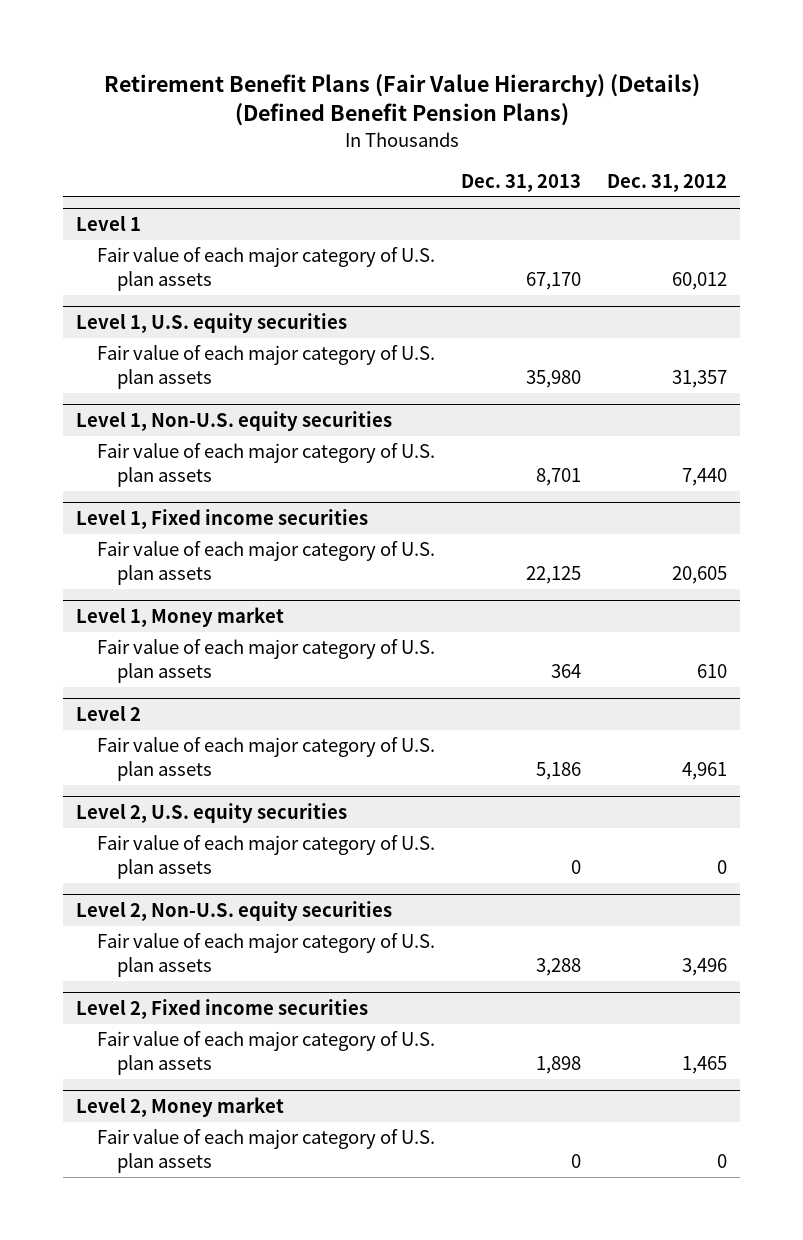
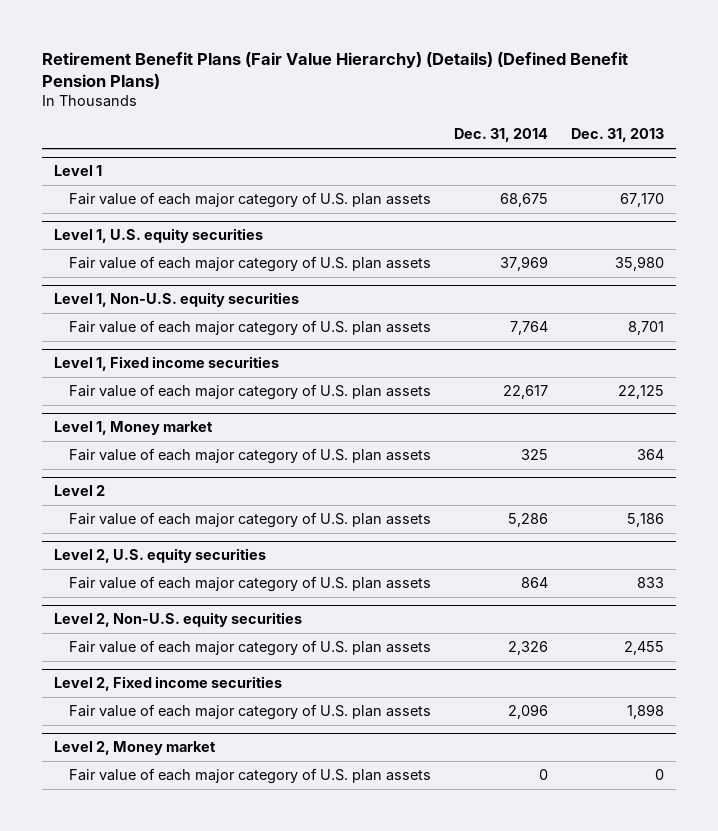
[607,173,728,192] Dec. 31, 2012 -> none
none -> [453,128,548,143] Dec. 31, 2014
[570,859,581,874] 0 -> [637,577,665,589] 833
[535,957,581,976] 3,288 -> [624,641,665,656] 2,455

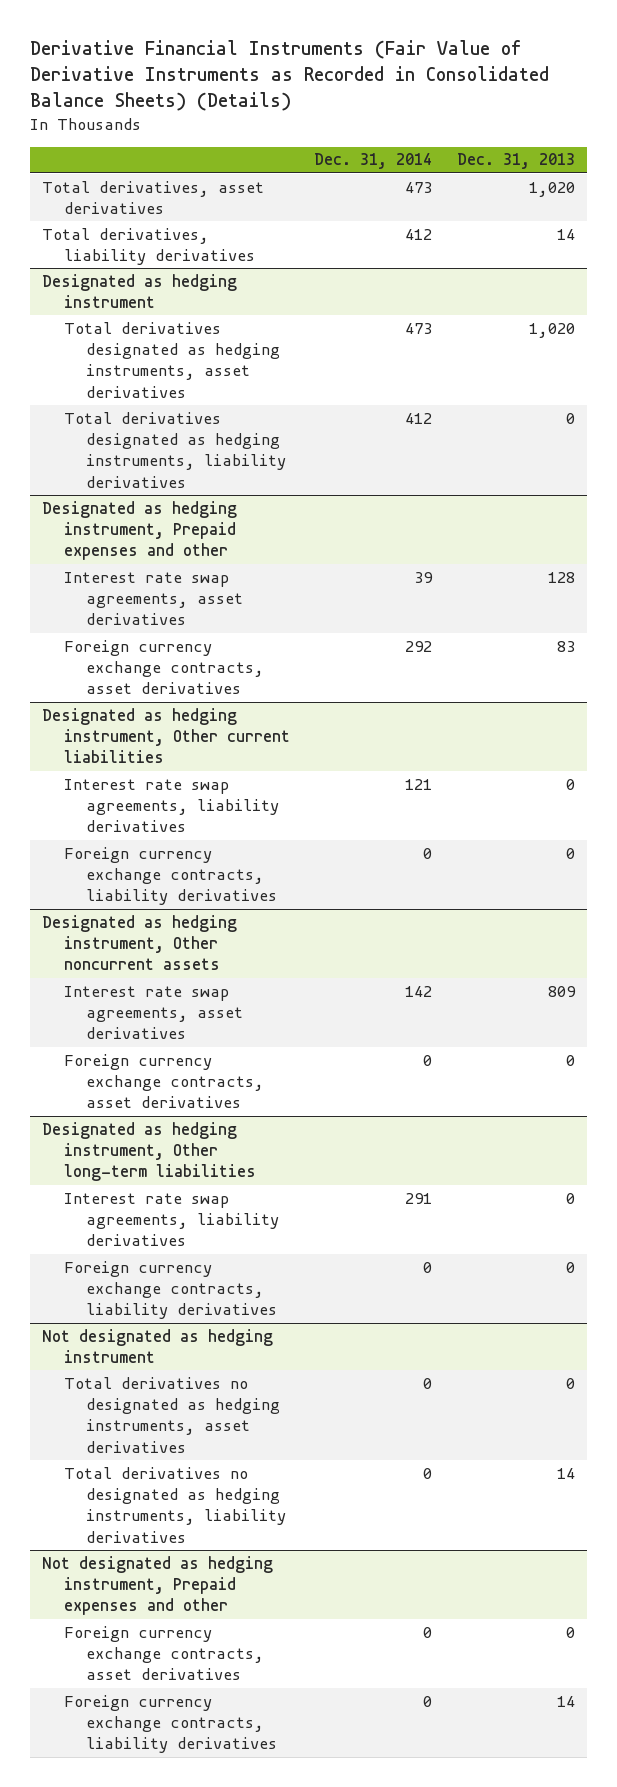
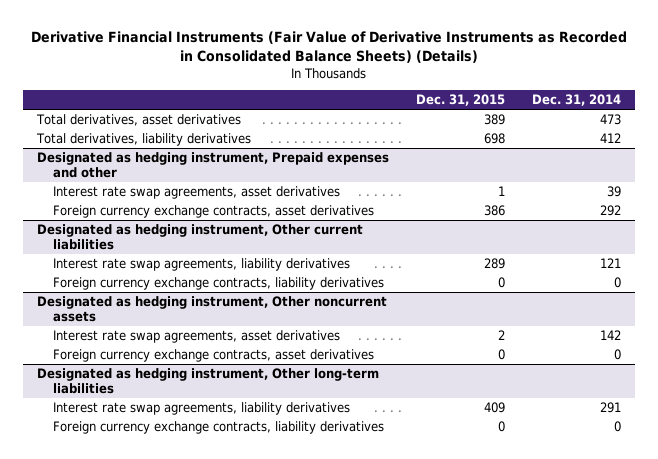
[456,153,575,170] Dec. 31, 2013 -> none
none -> [415,94,505,107] Dec. 31, 2015
[41,273,237,309] Designated as hedging instrument -> none
[63,321,281,398] Total derivatives designated as hedging instruments, asset derivatives -> none
[63,411,287,488] Total derivatives designated as hedging instruments, liability derivatives -> none
[41,1328,273,1364] Not designated as hedging instrument -> none
[63,1376,281,1453] Total derivatives no designated as hedging instruments, asset derivatives -> none
[63,1466,287,1543] Total derivatives no designated as hedging instruments, liability derivatives -> none
[41,1555,273,1616] Not designated as hedging instrument, Prepaid expenses and other -> none
[63,1625,265,1681] Foreign currency exchange contracts, asset derivatives -> none
[63,1694,278,1754] Foreign currency exchange contracts, liability derivatives -> none

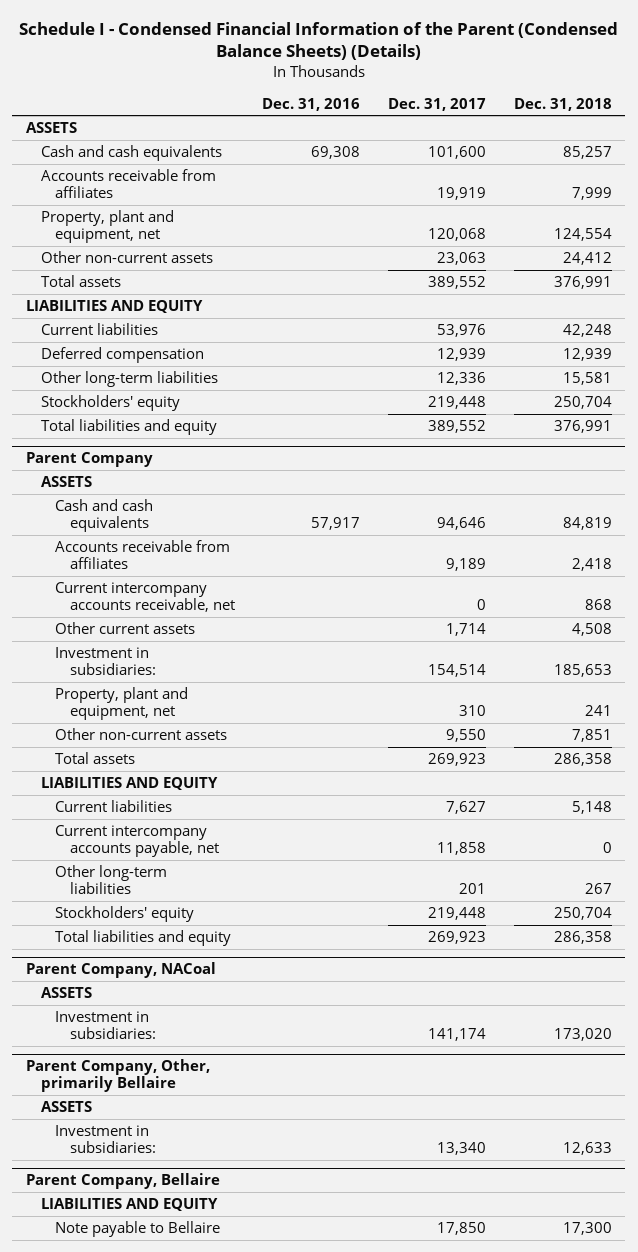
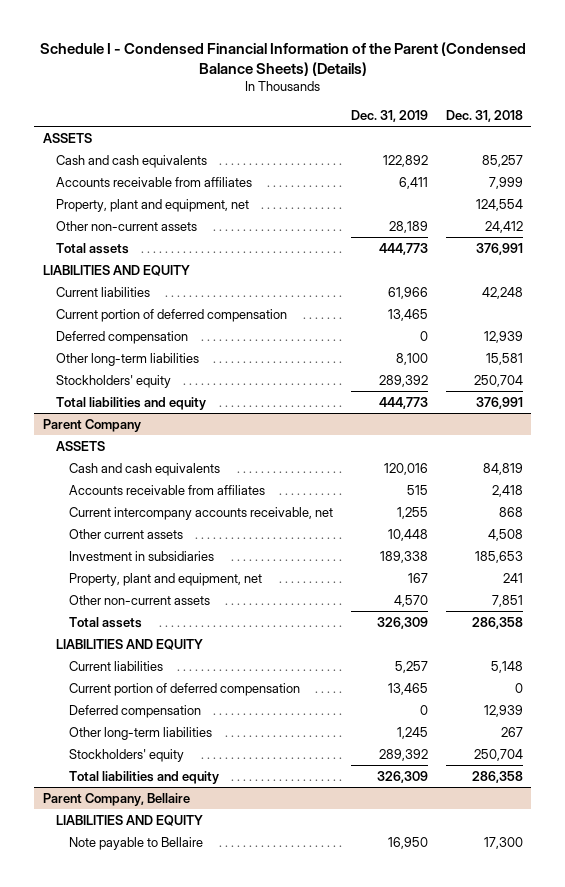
[262,97,361,111] Dec. 31, 2016 -> none
[388,97,487,111] Dec. 31, 2017 -> none
none -> [350,109,428,122] Dec. 31, 2019
none -> [55,308,287,322] Current portion of deferred compensation
[55,647,156,675] Investment in subsidiaries: -> [69,550,215,561] Investment in subsidiaries
[55,825,219,857] Current intercompany accounts payable, net -> none
none -> [69,682,301,696] Current portion of deferred compensation
none -> [69,704,202,718] Deferred compensation
[26,962,217,979] Parent Company, NACoal -> none
[40,987,92,999] ASSETS -> none
[55,1011,156,1039] Investment in subsidiaries: -> none
[26,1059,211,1093] Parent Company, Other, primarily Bellaire -> none
[40,1101,92,1113] ASSETS -> none
[55,1125,156,1153] Investment in subsidiaries: -> none

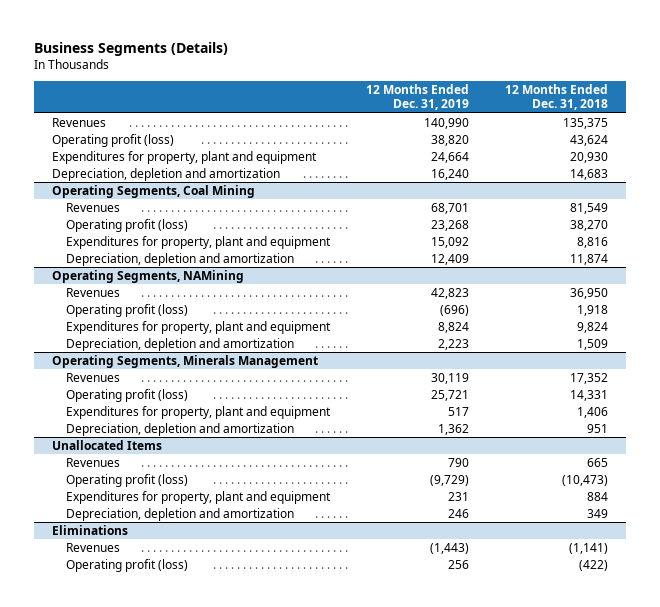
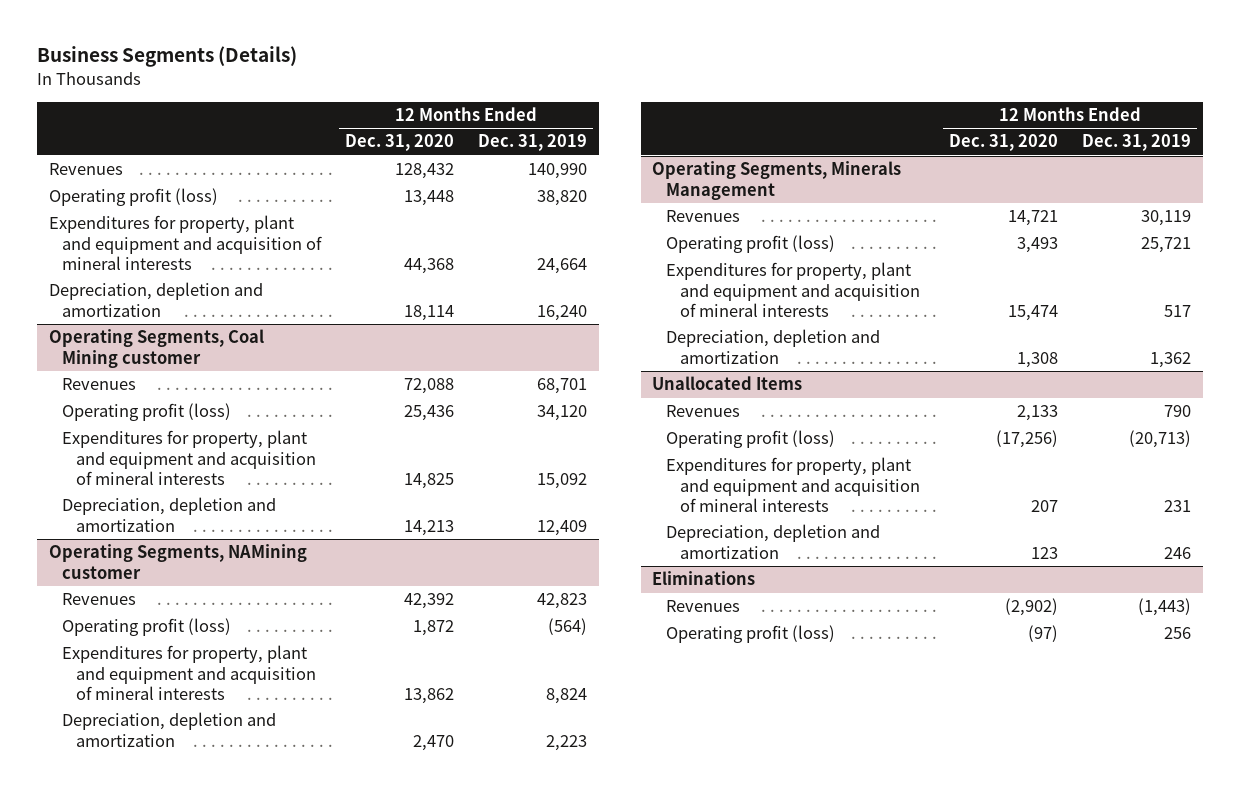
[504,83,608,111] 12 Months Ended Dec. 31, 2018 -> none
none -> [345,134,455,152] Dec. 31, 2020
[52,150,318,164] Expenditures for property, plant and equipment -> [48,215,323,271] Expenditures for property, plant and equipment and acquisition of mineral interests
[52,184,256,198] Operating Segments, Coal Mining -> [48,329,264,368] Operating Segments, Coal Mining customer
[430,219,469,231] 23,268 -> [537,405,588,422] 34,120
[65,235,331,249] Expenditures for property, plant and equipment -> [62,430,317,486] Expenditures for property, plant and equipment and acquisition of mineral interests
[52,269,245,283] Operating Segments, NAMining -> [48,544,307,579] Operating Segments, NAMining customer
[439,304,469,316] (696) -> [548,618,588,636] (564)
[65,320,331,334] Expenditures for property, plant and equipment -> [62,645,317,701] Expenditures for property, plant and equipment and acquisition of mineral interests
[65,405,331,419] Expenditures for property, plant and equipment -> [666,262,921,318] Expenditures for property, plant and equipment and acquisition of mineral interests
[429,474,469,486] (9,729) -> [1128,430,1191,449] (20,713)
[65,490,331,504] Expenditures for property, plant and equipment -> [666,457,921,513] Expenditures for property, plant and equipment and acquisition of mineral interests

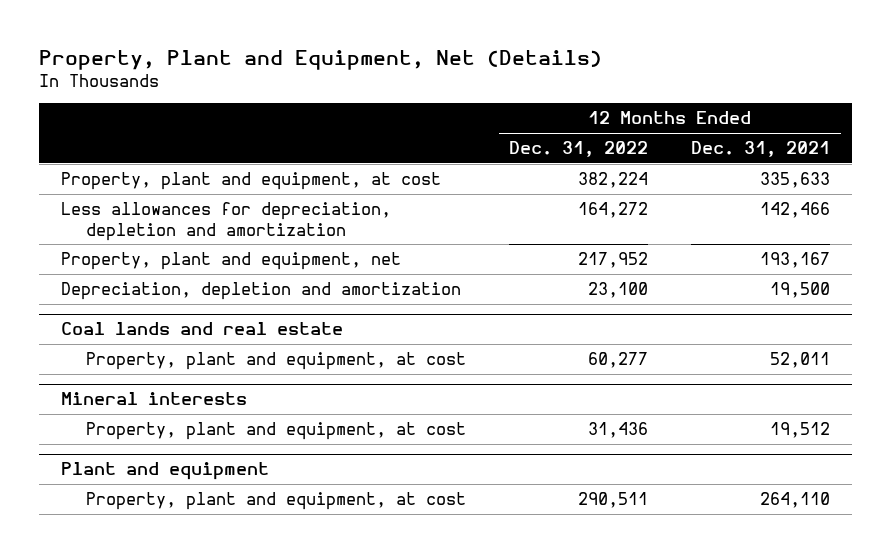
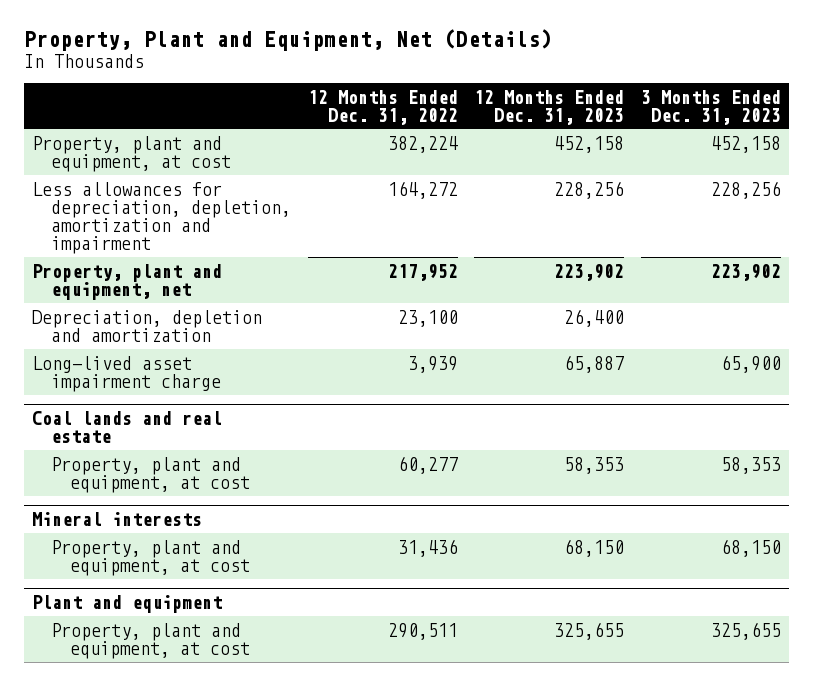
[691,141,831,158] Dec. 31, 2021 -> none
none -> [474,89,625,125] 12 Months Ended Dec. 31, 2023
none -> [640,89,781,125] 3 Months Ended Dec. 31, 2023
[60,202,391,241] Less allowances for depreciation, depletion and amortization -> [31,181,292,255] Less allowances for depreciation, depletion, amortization and impairment
none -> [31,355,222,392] Long-lived asset impairment charge

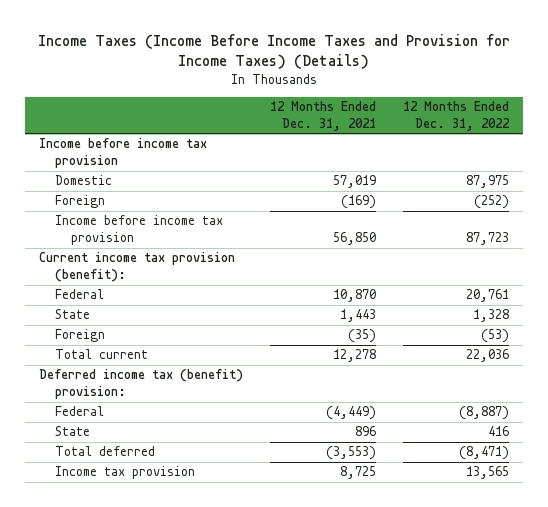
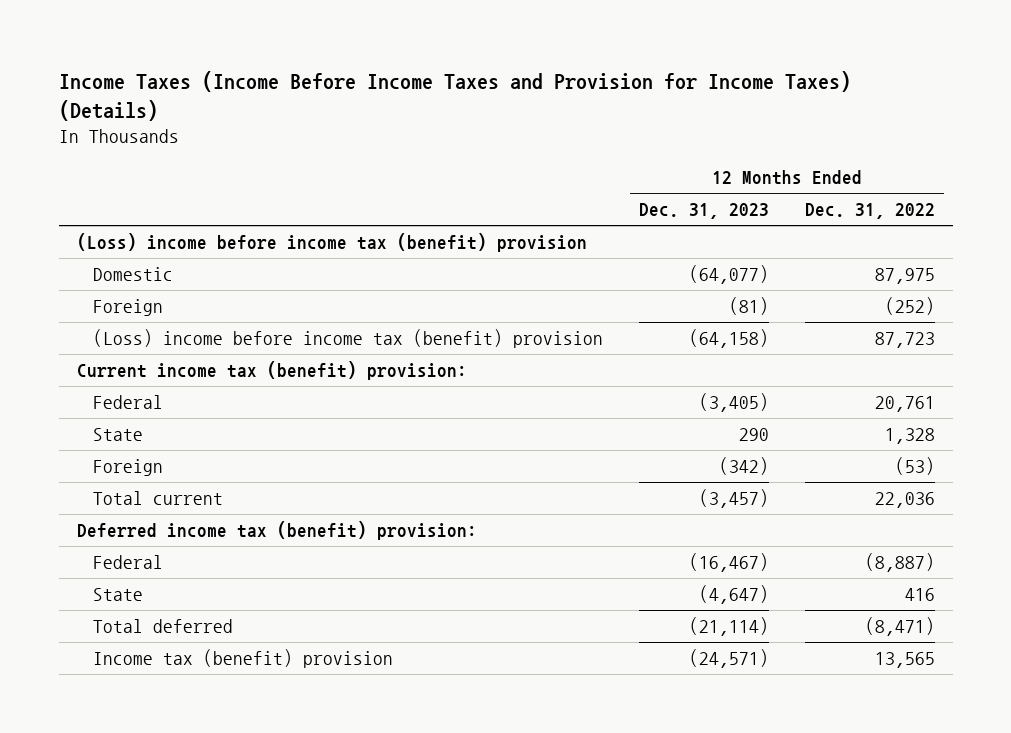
[269,101,376,131] 12 Months Ended Dec. 31, 2021 -> none
none -> [639,203,770,220] Dec. 31, 2023
[38,138,207,169] Income before income tax provision -> [76,233,587,253] (Loss) income before income tax (benefit) provision
[54,215,223,246] Income before income tax provision -> [93,329,604,349] (Loss) income before income tax (benefit) provision
[38,252,235,283] Current income tax provision (benefit): -> [76,361,467,381] Current income tax (benefit) provision:
[54,466,195,480] Income tax provision -> [93,649,394,669] Income tax (benefit) provision

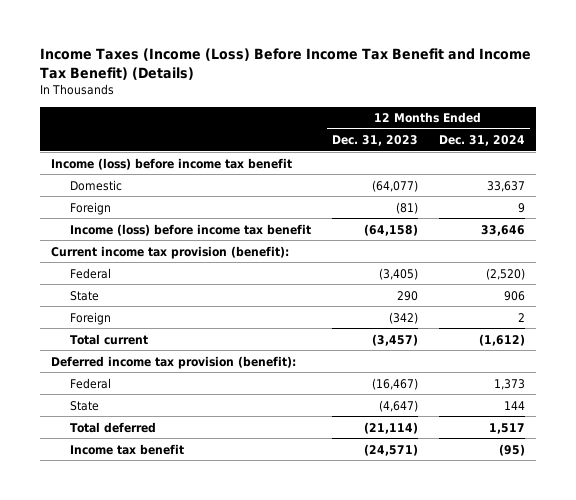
[58,70,851,121] Income Taxes (Income Before Income Taxes and Provision for Income Taxes) (Details) -> [39,47,531,80] Income Taxes (Income (Loss) Before Income Tax Benefit and Income Tax Benefit) (Details)
[804,203,935,220] Dec. 31, 2022 -> none
none -> [439,135,526,147] Dec. 31, 2024
[76,233,587,253] (Loss) income before income tax (benefit) provision -> [50,157,292,170] Income (loss) before income tax benefit
[93,329,604,349] (Loss) income before income tax (benefit) provision -> [69,223,311,236] Income (loss) before income tax benefit
[76,361,467,381] Current income tax (benefit) provision: -> [50,245,289,259] Current income tax provision (benefit):
[76,521,477,541] Deferred income tax (benefit) provision: -> [50,355,296,369] Deferred income tax provision (benefit):
[93,649,394,669] Income tax (benefit) provision -> [69,443,184,455] Income tax benefit

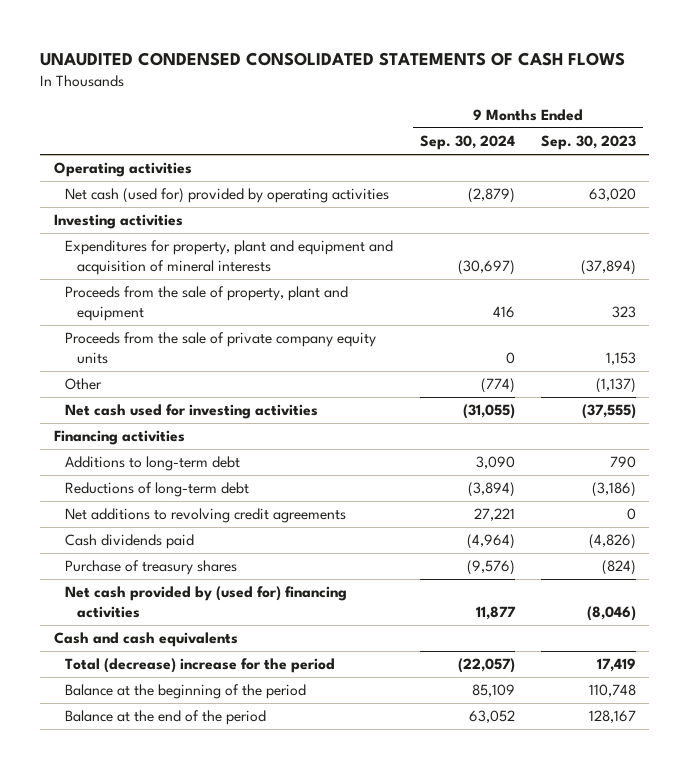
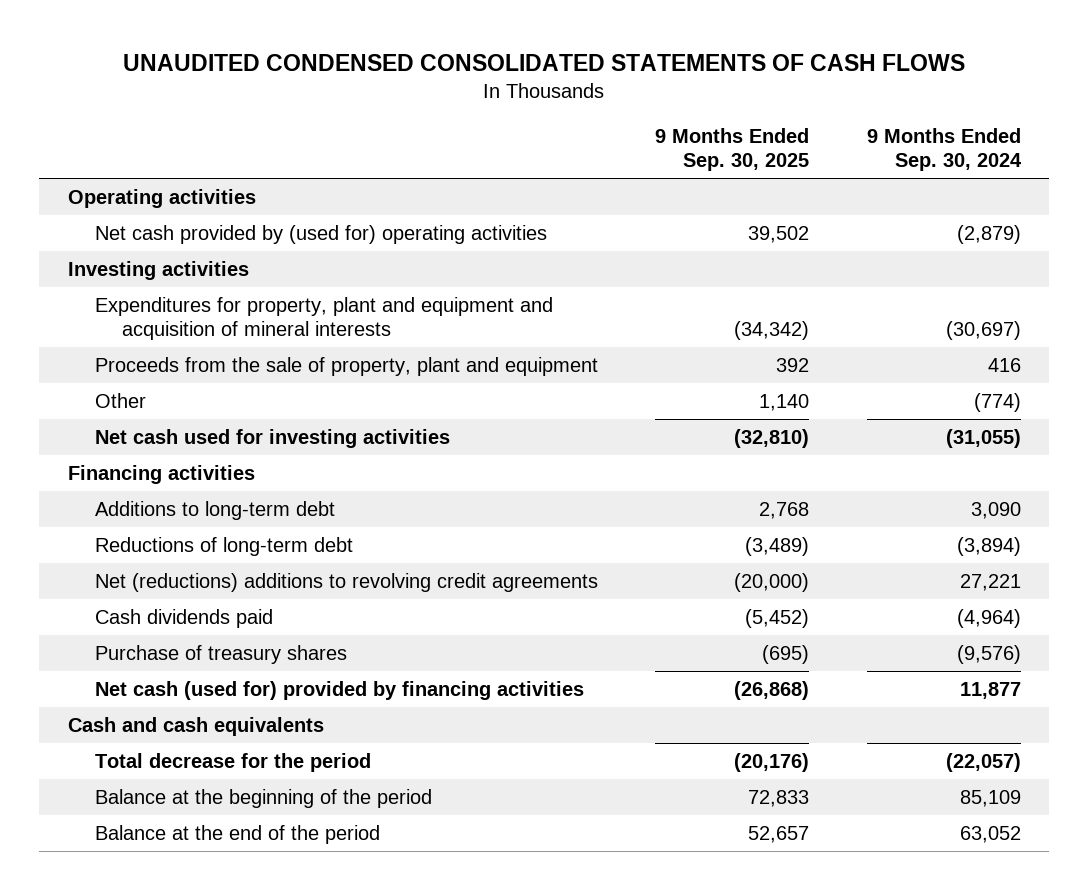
[541,135,637,151] Sep. 30, 2023 -> none
none -> [655,127,810,172] 9 Months Ended Sep. 30, 2025
[65,188,390,204] Net cash (used for) provided by operating activities -> [95,224,548,244] Net cash provided by (used for) operating activities
[65,332,377,365] Proceeds from the sale of private company equity units -> none
[65,508,347,524] Net additions to revolving credit agreements -> [95,572,599,592] Net (reductions) additions to revolving credit agreements
[65,586,348,619] Net cash provided by (used for) financing activities -> [95,680,585,700] Net cash (used for) provided by financing activities
[65,658,336,674] Total (decrease) increase for the period -> [95,752,372,772] Total decrease for the period

